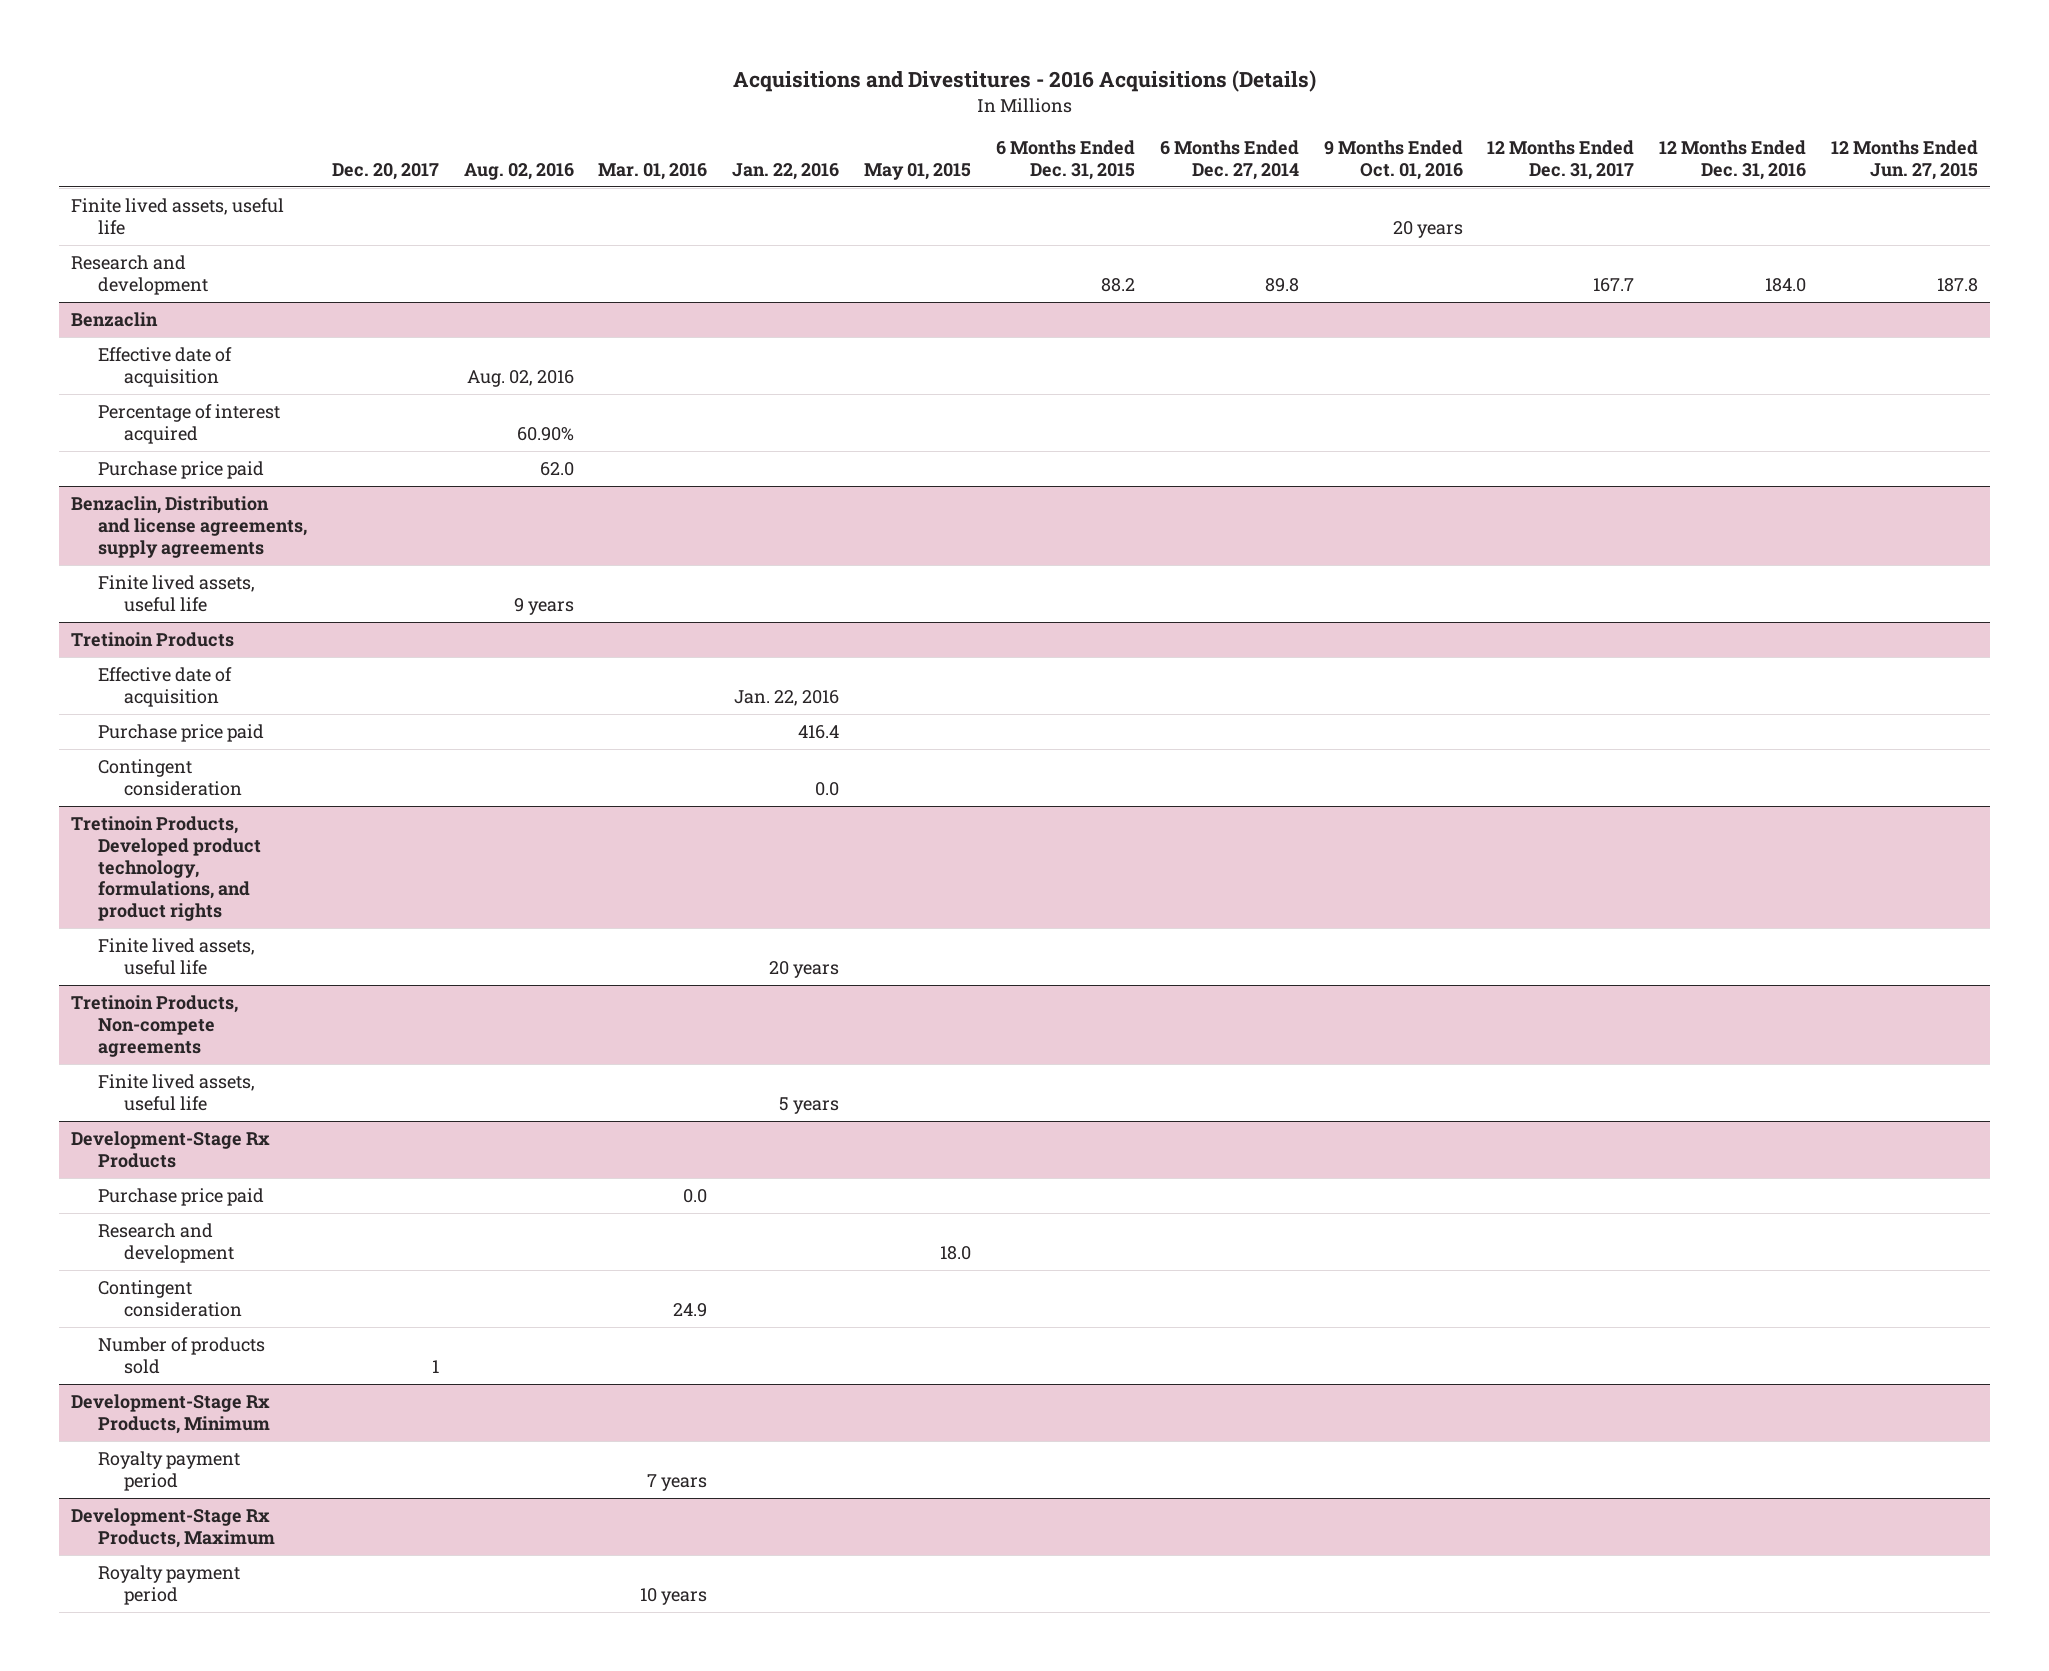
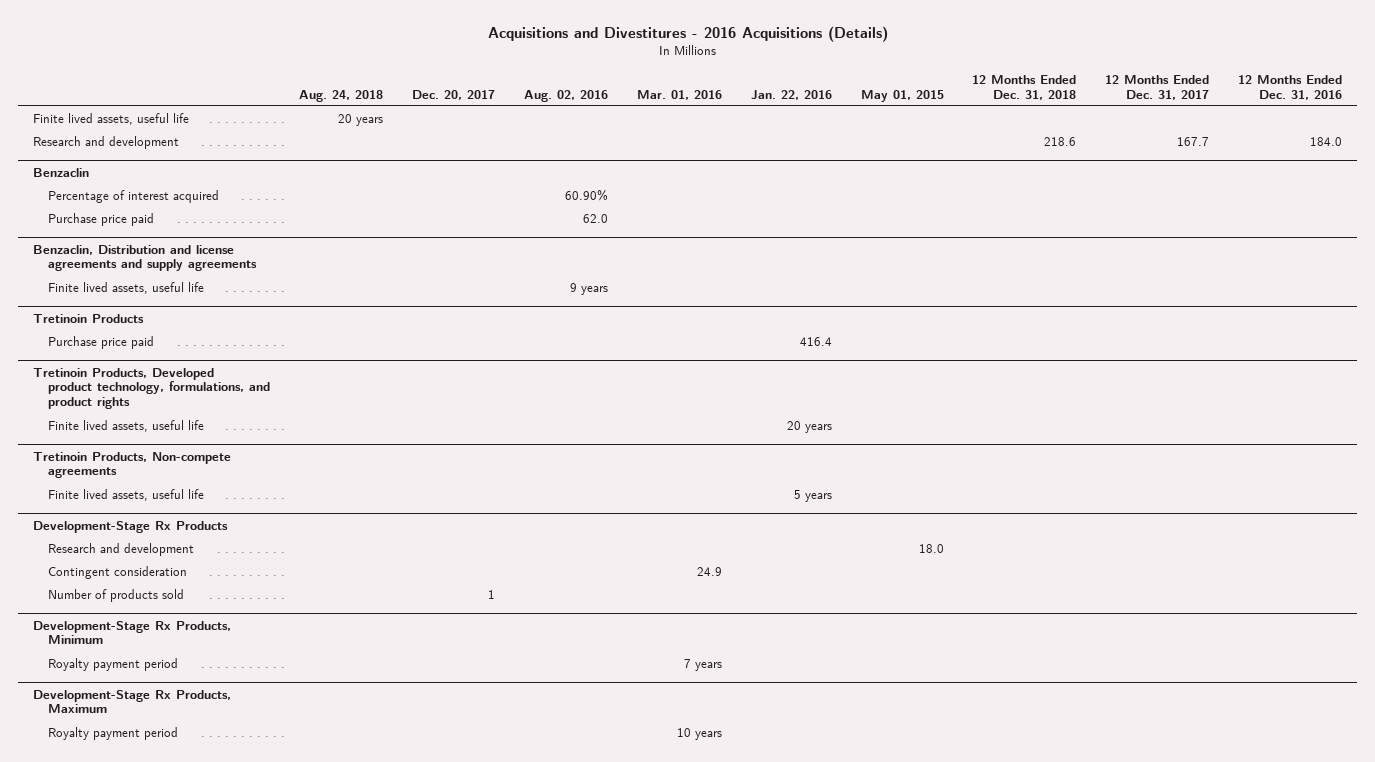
[995,139,1135,180] 6 Months Ended Dec. 31, 2015 -> none
[1159,139,1299,180] 6 Months Ended Dec. 27, 2014 -> none
[1323,139,1463,180] 9 Months Ended Oct. 01, 2016 -> none
[1831,139,1979,180] 12 Months Ended Jun. 27, 2015 -> none
none -> [299,89,384,102] Aug. 24, 2018
none -> [972,74,1077,100] 12 Months Ended Dec. 31, 2018
[97,347,232,387] Effective date of acquisition -> none
[71,496,307,558] Benzaclin, Distribution and license agreements, supply agreements -> [32,244,258,272] Benzaclin, Distribution and license agreements and supply agreements
[97,667,232,707] Effective date of acquisition -> none
[97,759,243,796] Contingent consideration -> none
[97,1188,264,1207] Purchase price paid -> none

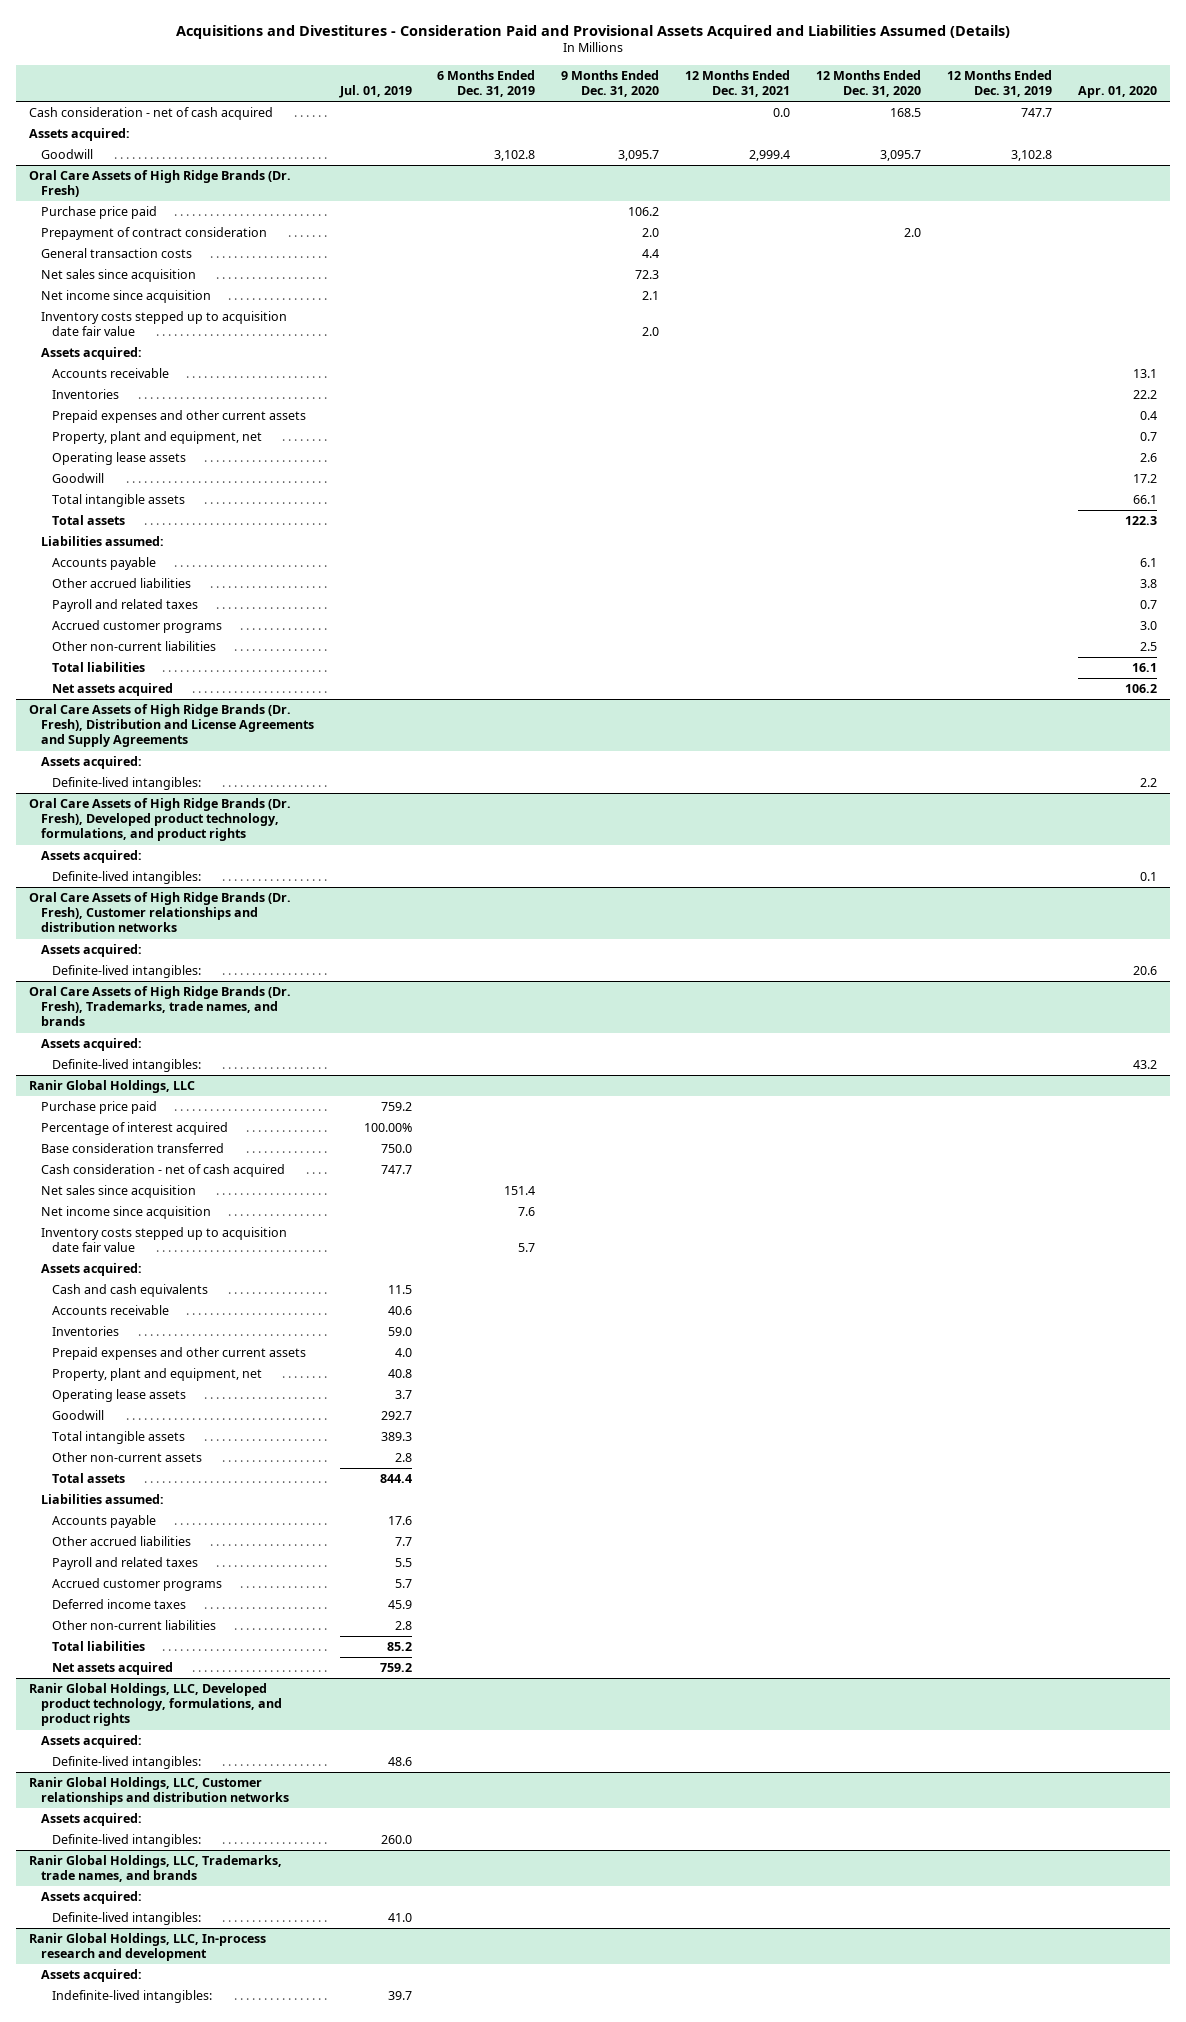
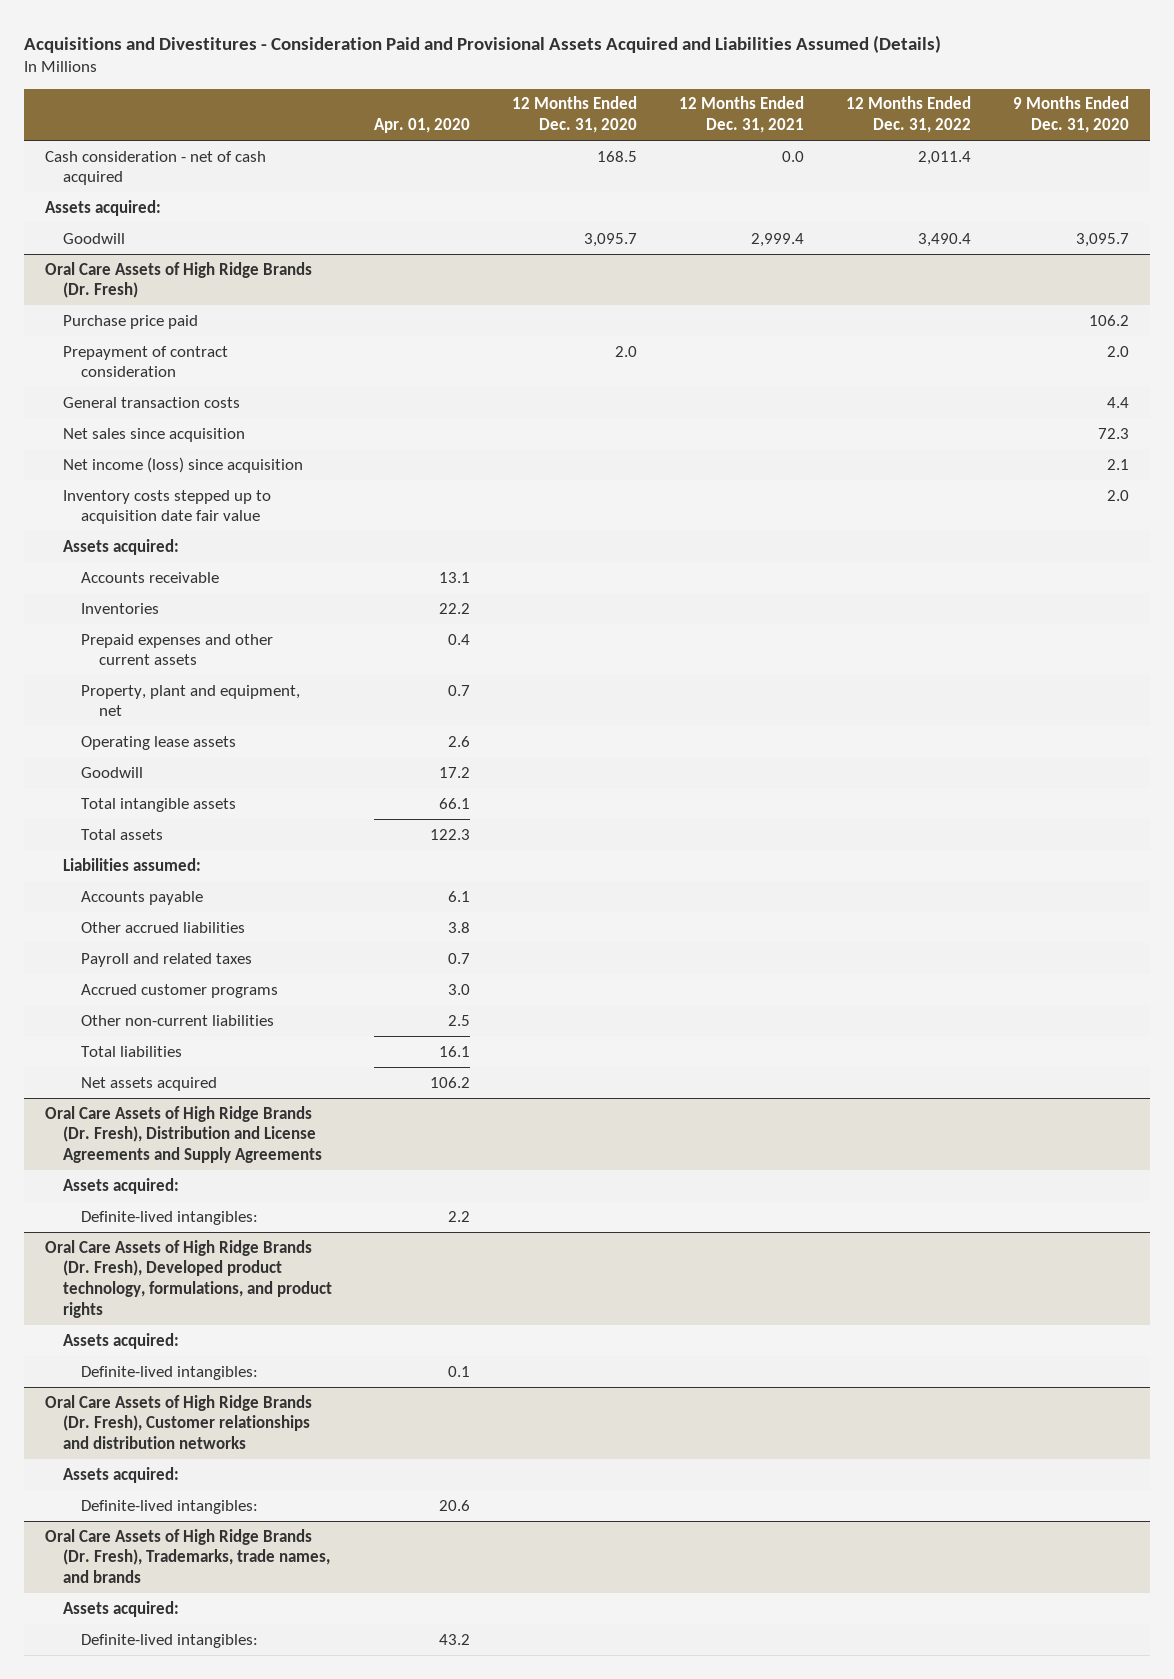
[338,85,412,99] Jul. 01, 2019 -> none
[437,69,536,98] 6 Months Ended Dec. 31, 2019 -> none
[946,69,1052,98] 12 Months Ended Dec. 31, 2019 -> none
none -> [845,96,971,133] 12 Months Ended Dec. 31, 2022
[40,290,211,304] Net income since acquisition -> [63,456,304,473] Net income (loss) since acquisition
[29,1080,196,1094] Ranir Global Holdings, LLC -> none
[40,1101,157,1115] Purchase price paid -> none
[40,1122,228,1136] Percentage of interest acquired -> none
[40,1143,224,1154] Base consideration transferred -> none
[40,1164,285,1178] Cash consideration - net of cash acquired -> none
[40,1185,196,1199] Net sales since acquisition -> none
[40,1206,211,1220] Net income since acquisition -> none
[40,1227,287,1253] Inventory costs stepped up to acquisition date fair value -> none
[40,1263,142,1277] Assets acquired: -> none
[52,1284,209,1298] Cash and cash equivalents -> none
[52,1305,170,1316] Accounts receivable -> none
[52,1326,120,1337] Inventories -> none
[52,1347,307,1361] Prepaid expenses and other current assets -> none
[52,1368,263,1382] Property, plant and equipment, net -> none
[52,1389,187,1403] Operating lease assets -> none
[52,1410,105,1421] Goodwill -> none
[52,1431,186,1445] Total intangible assets -> none
[52,1452,203,1463] Other non-current assets -> none
[52,1473,126,1484] Total assets -> none
[40,1494,164,1505] Liabilities assumed: -> none
[52,1515,157,1529] Accounts payable -> none
[52,1536,192,1547] Other accrued liabilities -> none
[52,1557,199,1571] Payroll and related taxes -> none
[52,1578,223,1592] Accrued customer programs -> none
[52,1599,187,1610] Deferred income taxes -> none
[52,1620,217,1631] Other non-current liabilities -> none
[52,1641,146,1652] Total liabilities -> none
[52,1662,174,1676] Net assets acquired -> none
[29,1683,282,1727] Ranir Global Holdings, LLC, Developed product technology, formulations, and product rights -> none
[40,1735,142,1749] Assets acquired: -> none
[52,1756,202,1770] Definite-lived intangibles: -> none
[29,1777,289,1806] Ranir Global Holdings, LLC, Customer relationships and distribution networks -> none
[40,1813,142,1827] Assets acquired: -> none
[52,1834,202,1848] Definite-lived intangibles: -> none
[29,1855,283,1883] Ranir Global Holdings, LLC, Trademarks, trade names, and brands -> none
[40,1891,142,1905] Assets acquired: -> none
[52,1912,202,1926] Definite-lived intangibles: -> none
[29,1933,267,1962] Ranir Global Holdings, LLC, In-process research and development -> none
[40,1969,142,1983] Assets acquired: -> none
[52,1990,213,2004] Indefinite-lived intangibles: -> none

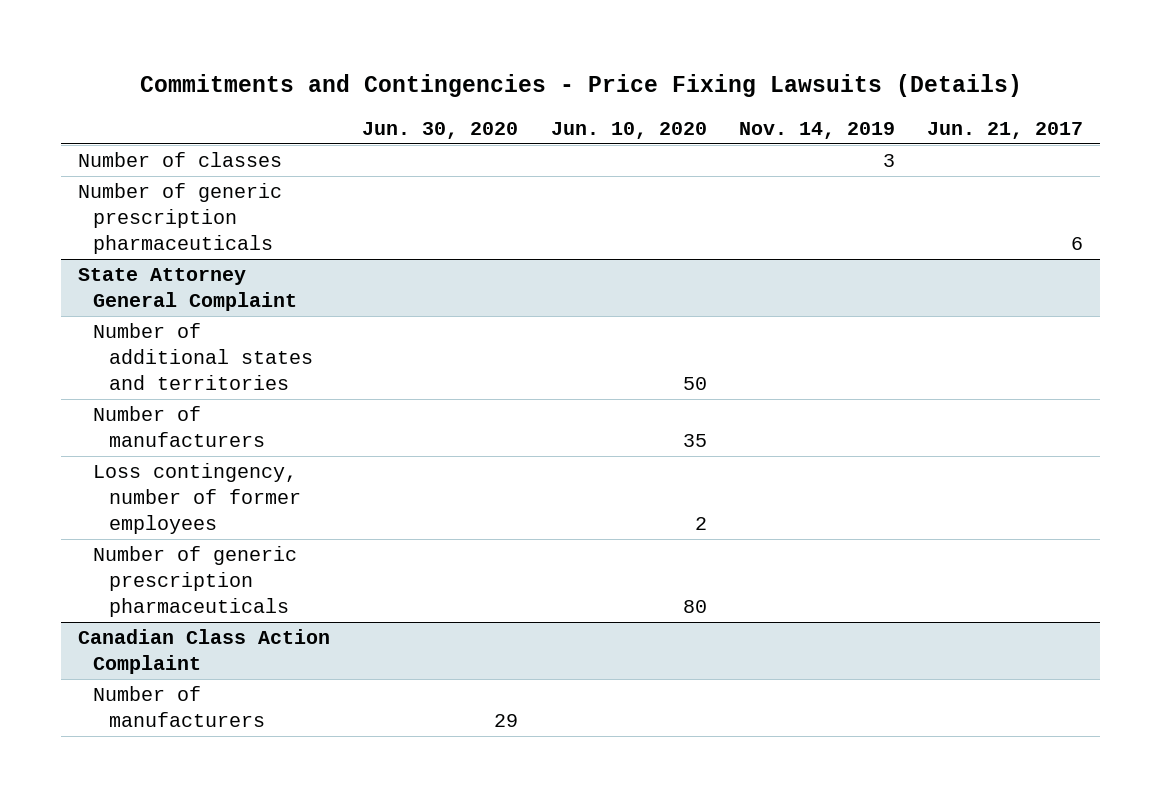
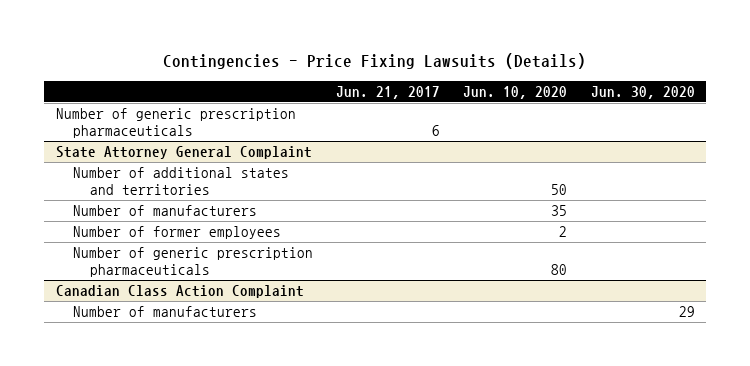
[139,74,1022,98] Commitments and Contingencies - Price Fixing Lawsuits (Details) -> [163,53,587,70] Contingencies - Price Fixing Lawsuits (Details)
[739,121,896,139] Nov. 14, 2019 -> none
[77,152,282,168] Number of classes -> none
[93,463,301,534] Loss contingency, number of former employees -> [72,226,281,240] Number of former employees

